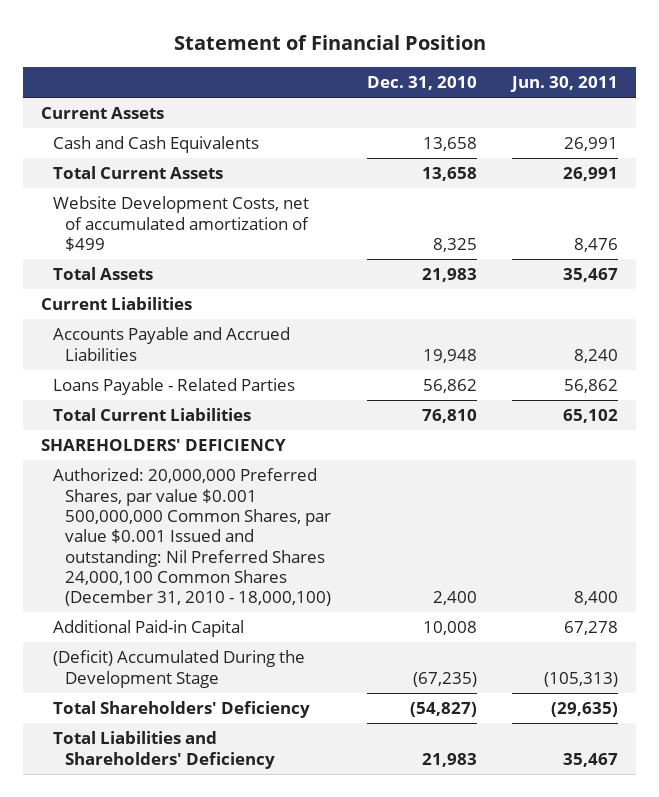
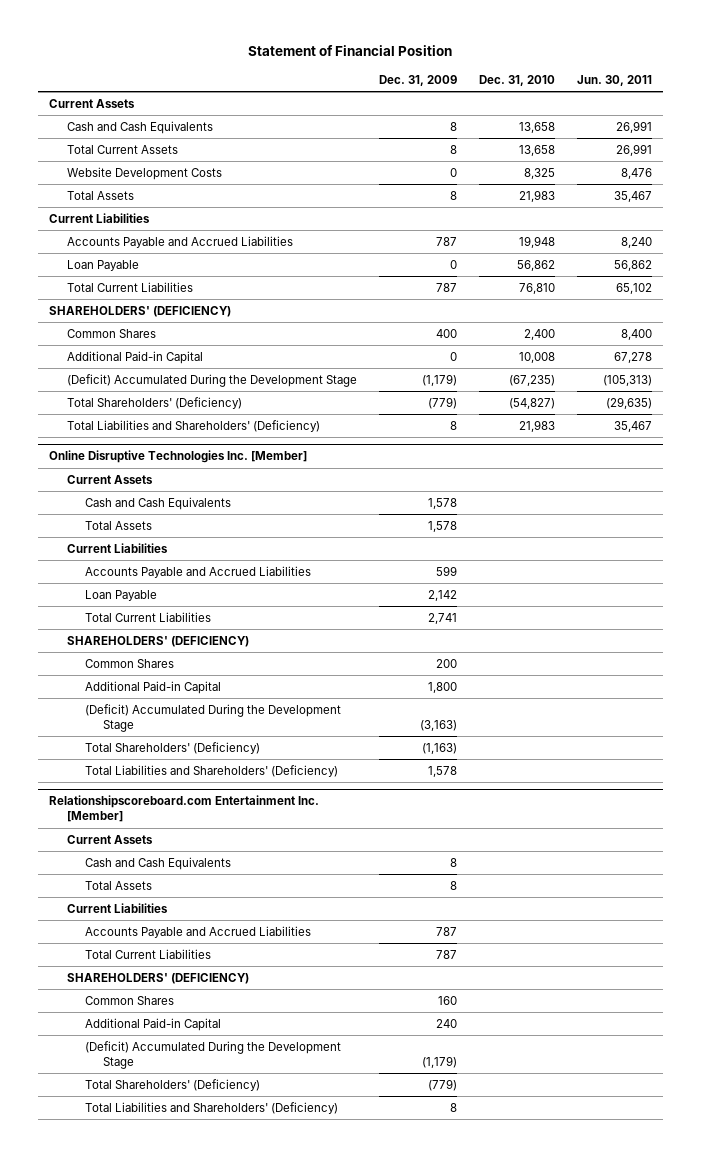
none -> [378,74,457,86] Dec. 31, 2009
[53,196,310,251] Website Development Costs, net of accumulated amortization of $499 -> [66,166,222,180] Website Development Costs
[53,378,296,396] Loans Payable - Related Parties -> [66,259,139,271] Loan Payable
[41,439,287,452] SHAREHOLDERS' DEFICIENCY -> [48,305,231,317] SHAREHOLDERS' (DEFICIENCY)
[53,468,332,607] Authorized: 20,000,000 Preferred Shares, par value $0.001 500,000,000 Common Shares, par value $0.001 Issued and outstanding: Nil Preferred Shares 24,000,100 Common Shares (December 31, 2010 - 18,000,100) -> [66,328,156,338] Common Shares
[53,701,311,719] Total Shareholders' Deficiency -> [66,396,242,409] Total Shareholders' (Deficiency)
[53,731,276,769] Total Liabilities and Shareholders' Deficiency -> [66,419,320,432] Total Liabilities and Shareholders' (Deficiency)
none -> [48,450,307,464] Online Disruptive Technologies Inc. [Member]
none -> [66,474,153,484] Current Assets
none -> [84,496,231,510] Cash and Cash Equivalents
none -> [84,520,152,530] Total Assets
none -> [66,542,168,553] Current Liabilities
none -> [84,565,311,578] Accounts Payable and Accrued Liabilities
none -> [84,589,157,601] Loan Payable
none -> [84,611,211,622] Total Current Liabilities
none -> [66,635,249,647] SHAREHOLDERS' (DEFICIENCY)
none -> [84,658,174,668] Common Shares
none -> [84,680,221,694] Additional Paid-in Capital
none -> [84,703,341,732] (Deficit) Accumulated During the Development Stage
none -> [84,741,260,754] Total Shareholders' (Deficiency)
none -> [84,764,338,777] Total Liabilities and Shareholders' (Deficiency)
none -> [48,795,319,823] Relationshipscoreboard.com Entertainment Inc. [Member]
none -> [66,834,153,844] Current Assets
none -> [84,856,231,870] Cash and Cash Equivalents
none -> [84,880,152,890] Total Assets
none -> [66,902,168,913] Current Liabilities
none -> [84,925,311,938] Accounts Payable and Accrued Liabilities
none -> [84,948,211,959] Total Current Liabilities
none -> [66,972,249,984] SHAREHOLDERS' (DEFICIENCY)
none -> [84,995,174,1005] Common Shares
none -> [84,1017,221,1031] Additional Paid-in Capital
none -> [84,1040,341,1069] (Deficit) Accumulated During the Development Stage
none -> [84,1078,260,1091] Total Shareholders' (Deficiency)
none -> [84,1101,338,1114] Total Liabilities and Shareholders' (Deficiency)

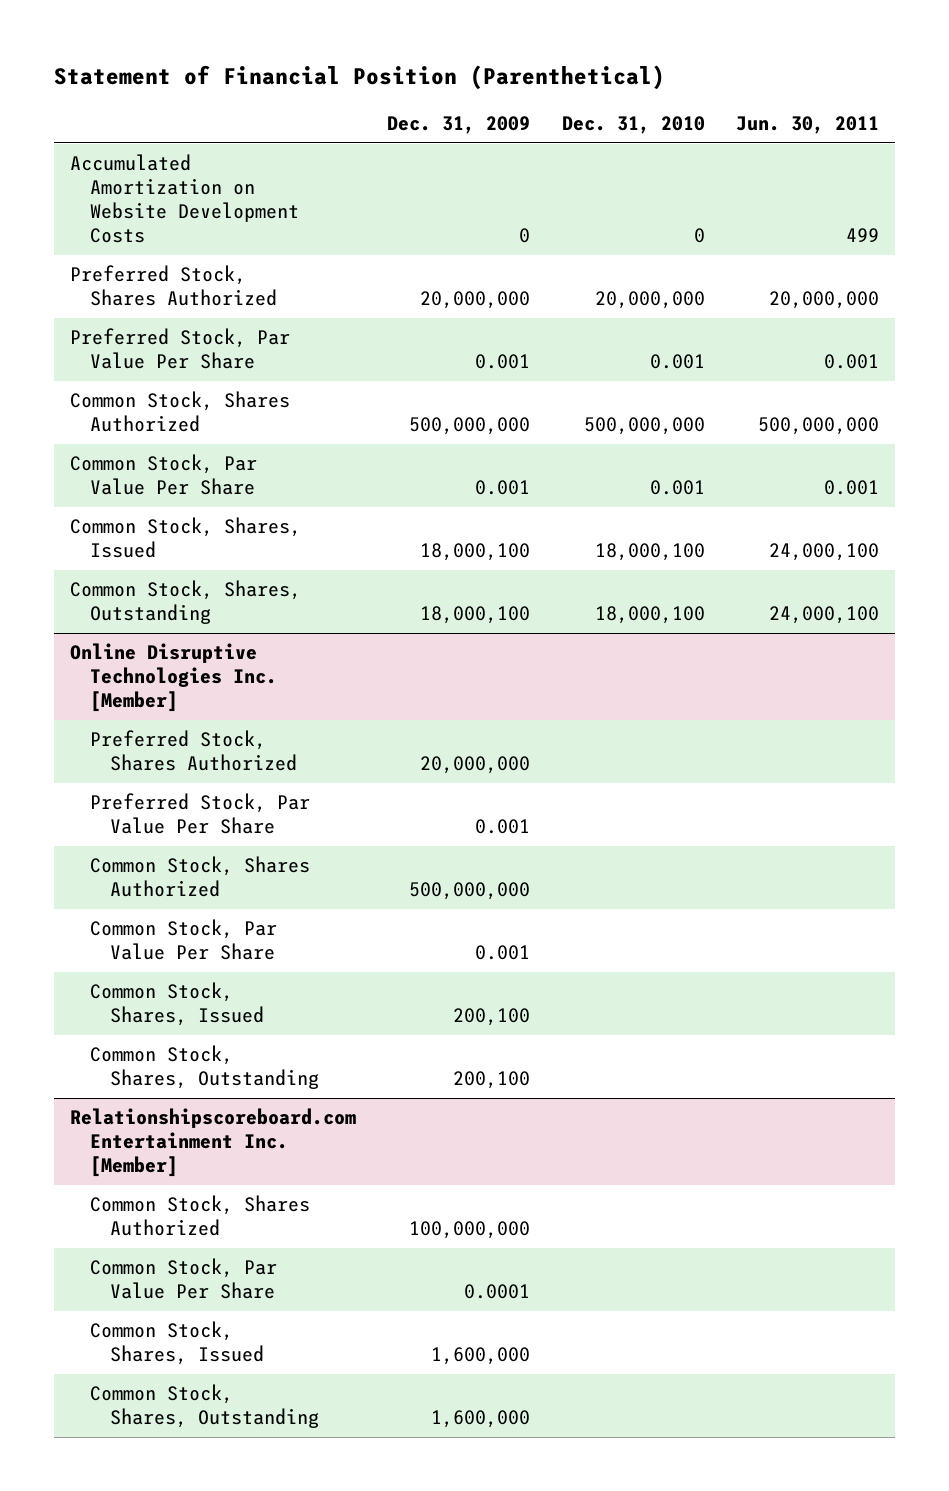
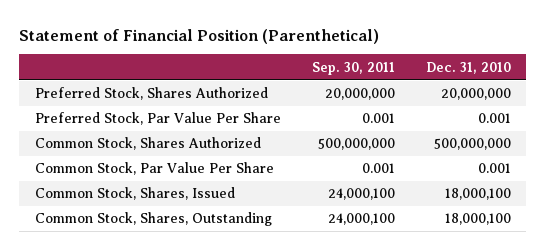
[387,116,531,135] Dec. 31, 2009 -> none
[735,116,879,135] Jun. 30, 2011 -> none
none -> [311,61,395,75] Sep. 30, 2011
[69,154,299,244] Accumulated Amortization on Website Development Costs -> none
[69,643,277,713] Online Disruptive Technologies Inc. [Member] -> none
[89,730,298,772] Preferred Stock, Shares Authorized -> none
[89,793,310,835] Preferred Stock, Par Value Per Share -> none
[89,856,310,898] Common Stock, Shares Authorized -> none
[89,919,277,961] Common Stock, Par Value Per Share -> none
[89,982,265,1027] Common Stock, Shares, Issued -> none
[89,1045,320,1090] Common Stock, Shares, Outstanding -> none
[69,1108,356,1178] Relationshipscoreboard.com Entertainment Inc. [Member] -> none
[89,1195,310,1237] Common Stock, Shares Authorized -> none
[89,1258,277,1300] Common Stock, Par Value Per Share -> none
[89,1321,265,1366] Common Stock, Shares, Issued -> none
[89,1384,320,1429] Common Stock, Shares, Outstanding -> none

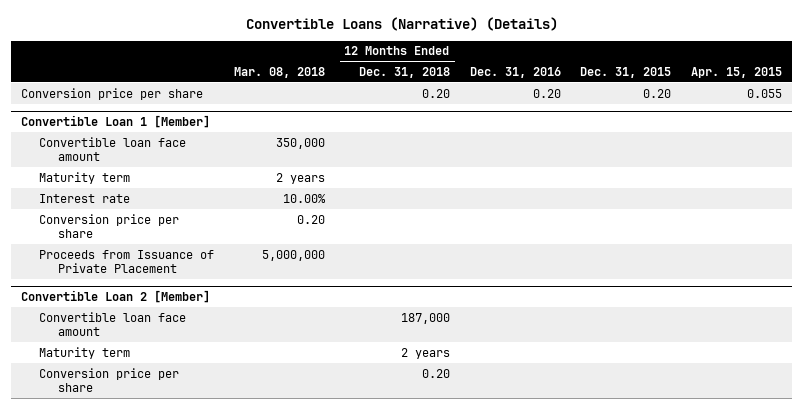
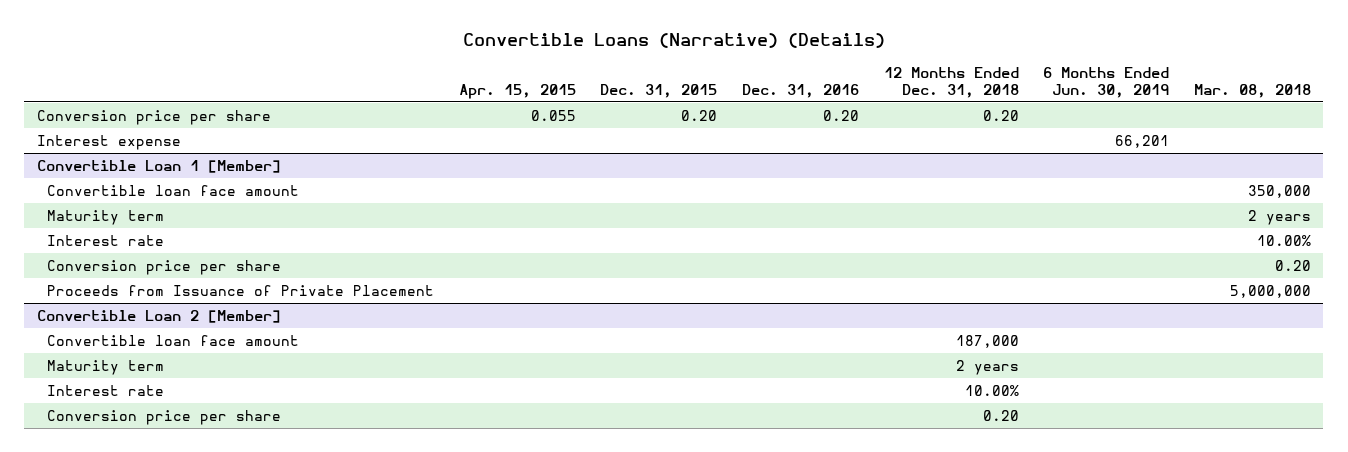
none -> [1043,67,1170,98] 6 Months Ended Jun. 30, 2019
none -> [36,134,181,150] Interest expense
none -> [47,384,165,396] Interest rate

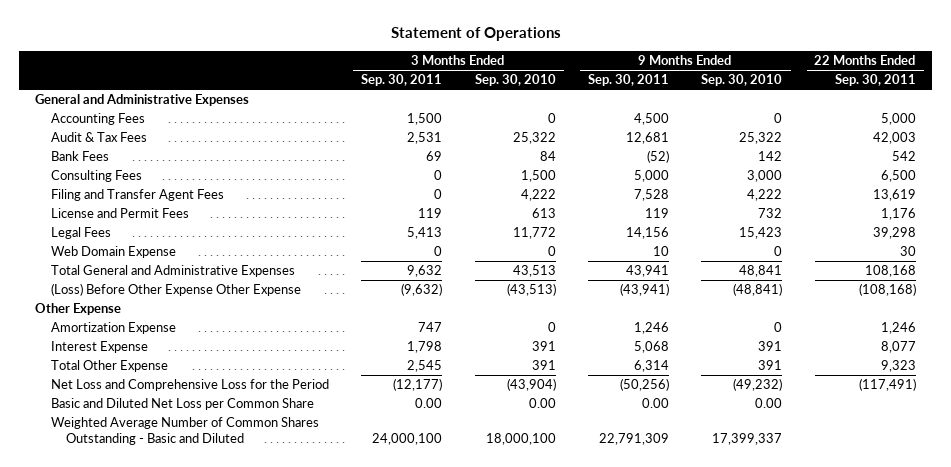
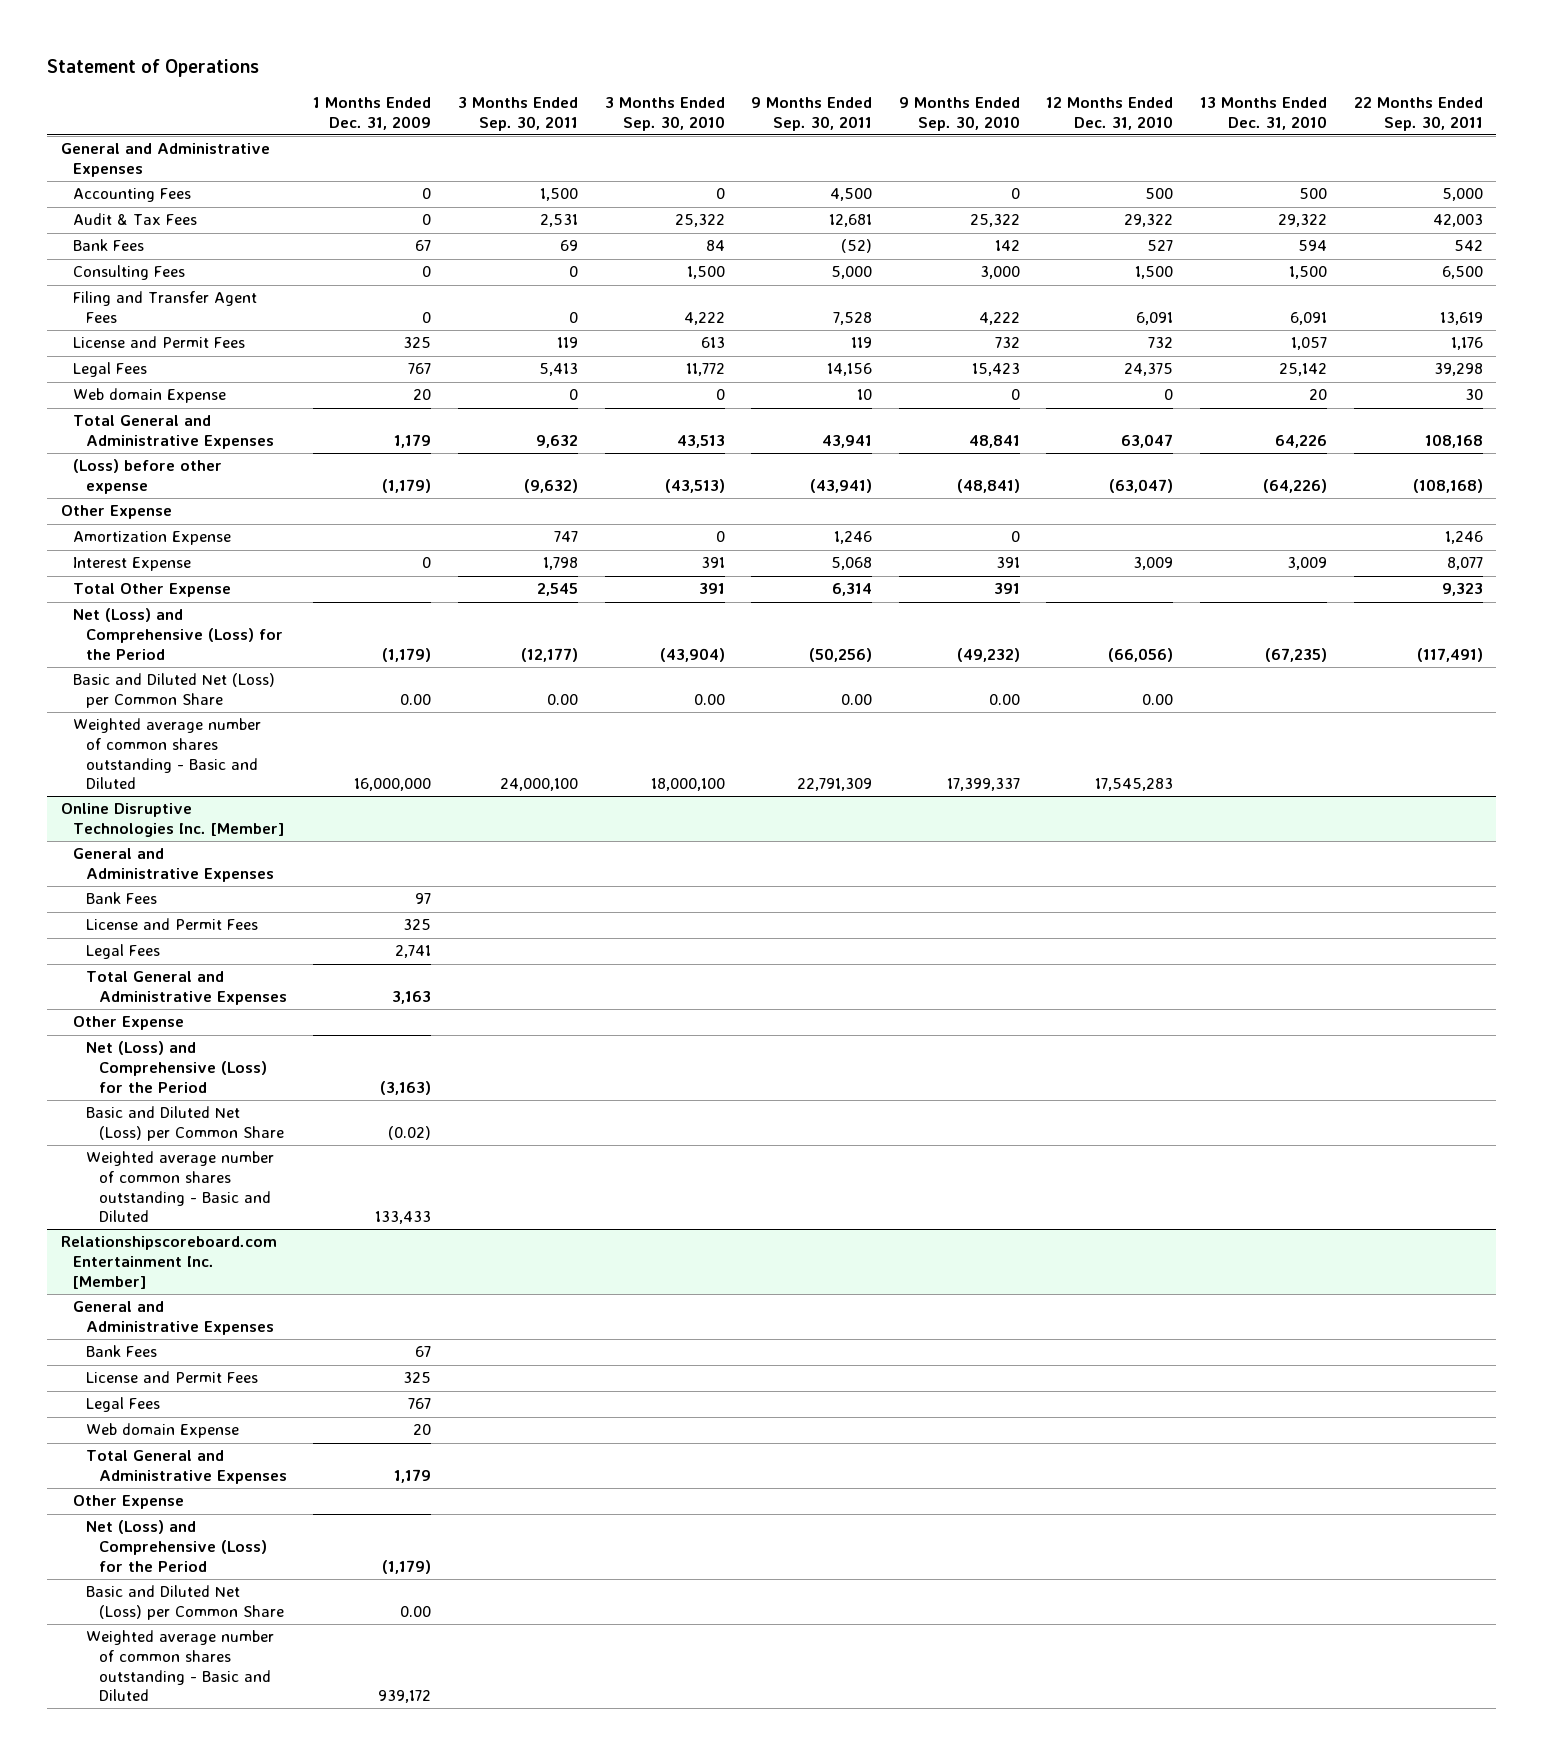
none -> [313,96,432,130] 1 Months Ended Dec. 31, 2009
none -> [1046,96,1174,130] 12 Months Ended Dec. 31, 2010
none -> [1200,96,1328,130] 13 Months Ended Dec. 31, 2010
[50,246,176,259] Web Domain Expense -> [73,388,227,404] Web domain Expense
[50,283,301,297] (Loss) Before Other Expense Other Expense -> [73,459,223,495] (Loss) before other expense
[50,379,329,392] Net Loss and Comprehensive Loss for the Period -> [73,608,284,660] Net (Loss) and Comprehensive (Loss) for the Period
[50,398,314,411] Basic and Diluted Net Loss per Common Share -> [73,673,276,709] Basic and Diluted Net (Loss) per Common Share
[50,417,319,446] Weighted Average Number of Common Shares Outstanding - Basic and Diluted -> [73,718,262,790] Weighted average number of common shares outstanding - Basic and Diluted
none -> [60,803,285,838] Online Disruptive Technologies Inc. [Member]
none -> [73,848,275,883] General and Administrative Expenses
none -> [86,892,158,905] Bank Fees
none -> [86,918,259,931] License and Permit Fees
none -> [86,944,161,960] Legal Fees
none -> [86,971,287,1006] Total General and Administrative Expenses
none -> [73,1016,185,1031] Other Expense
none -> [86,1041,267,1093] Net (Loss) and Comprehensive (Loss) for the Period
none -> [86,1106,284,1142] Basic and Diluted Net (Loss) per Common Share
none -> [86,1151,275,1223] Weighted average number of common shares outstanding - Basic and Diluted
none -> [60,1236,277,1289] Relationshipscoreboard.com Entertainment Inc. [Member]
none -> [73,1301,275,1336] General and Administrative Expenses
none -> [86,1345,158,1358] Bank Fees
none -> [86,1371,259,1384] License and Permit Fees
none -> [86,1397,161,1413] Legal Fees
none -> [86,1423,240,1439] Web domain Expense
none -> [86,1450,287,1485] Total General and Administrative Expenses
none -> [73,1495,185,1510] Other Expense
none -> [86,1520,267,1572] Net (Loss) and Comprehensive (Loss) for the Period
none -> [86,1585,284,1621] Basic and Diluted Net (Loss) per Common Share
none -> [86,1630,275,1702] Weighted average number of common shares outstanding - Basic and Diluted

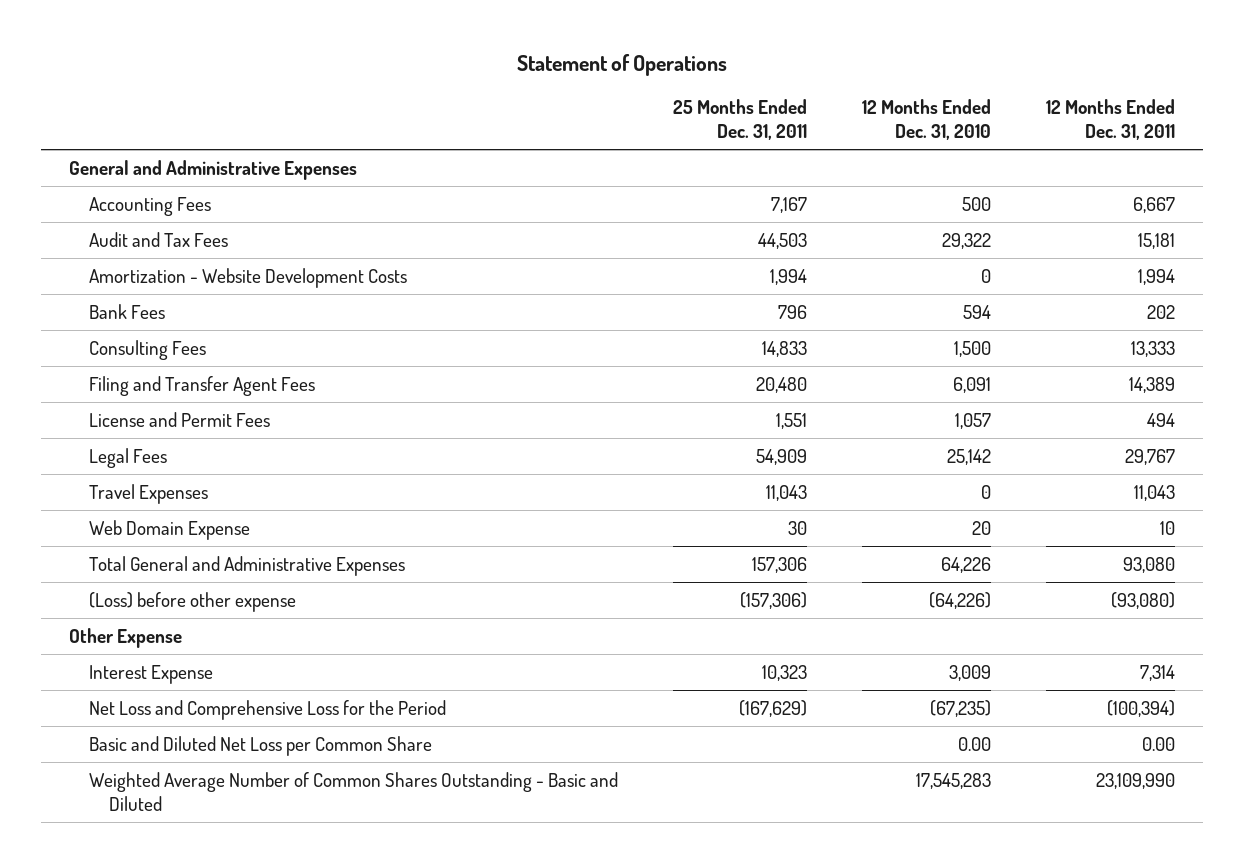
[313,96,432,130] 1 Months Ended Dec. 31, 2009 -> none
[458,96,579,131] 3 Months Ended Sep. 30, 2011 -> none
[604,96,725,131] 3 Months Ended Sep. 30, 2010 -> none
[751,96,873,131] 9 Months Ended Sep. 30, 2011 -> none
[898,96,1020,131] 9 Months Ended Sep. 30, 2010 -> none
[1200,96,1328,130] 13 Months Ended Dec. 31, 2010 -> none
[1353,96,1483,131] 22 Months Ended Sep. 30, 2011 -> none
none -> [673,99,808,141] 25 Months Ended Dec. 31, 2011
none -> [1046,99,1176,141] 12 Months Ended Dec. 31, 2011
[73,213,198,226] Audit & Tax Fees -> [89,231,229,247] Audit and Tax Fees
none -> [89,267,408,288] Amortization - Website Development Costs
[1147,240,1174,252] 527 -> [963,304,992,319] 594
[1148,337,1174,349] 732 -> [955,412,992,429] 1,057
[1124,363,1174,377] 24,375 -> [947,448,992,465] 25,142
none -> [89,483,209,504] Travel Expenses
[73,388,227,404] Web domain Expense -> [89,519,251,540] Web Domain Expense
[1164,389,1174,401] 0 -> [972,520,992,535] 20
[1121,434,1174,449] 63,047 -> [941,556,992,573] 64,226
[1109,479,1174,494] (63,047) -> [929,591,992,609] (64,226)
[73,531,232,546] Amortization Expense -> none
[73,583,232,598] Total Other Expense -> none
[60,803,285,838] Online Disruptive Technologies Inc. [Member] -> none
[73,848,275,883] General and Administrative Expenses -> none
[86,892,158,905] Bank Fees -> none
[86,918,259,931] License and Permit Fees -> none
[86,944,161,960] Legal Fees -> none
[86,971,287,1006] Total General and Administrative Expenses -> none
[73,1016,185,1031] Other Expense -> none
[86,1041,267,1093] Net (Loss) and Comprehensive (Loss) for the Period -> none
[86,1106,284,1142] Basic and Diluted Net (Loss) per Common Share -> none
[86,1151,275,1223] Weighted average number of common shares outstanding - Basic and Diluted -> none
[60,1236,277,1289] Relationshipscoreboard.com Entertainment Inc. [Member] -> none
[73,1301,275,1336] General and Administrative Expenses -> none
[86,1345,158,1358] Bank Fees -> none
[86,1371,259,1384] License and Permit Fees -> none
[86,1397,161,1413] Legal Fees -> none
[86,1423,240,1439] Web domain Expense -> none
[86,1450,287,1485] Total General and Administrative Expenses -> none
[73,1495,185,1510] Other Expense -> none
[86,1520,267,1572] Net (Loss) and Comprehensive (Loss) for the Period -> none
[86,1585,284,1621] Basic and Diluted Net (Loss) per Common Share -> none
[86,1630,275,1702] Weighted average number of common shares outstanding - Basic and Diluted -> none
[73,608,284,660] Net (Loss) and Comprehensive (Loss) for the Period -> [89,699,447,720] Net Loss and Comprehensive Loss for the Period
[1108,647,1174,662] (66,056) -> [930,699,992,717] (67,235)
[73,673,276,709] Basic and Diluted Net (Loss) per Common Share -> [89,735,433,756] Basic and Diluted Net Loss per Common Share
[73,718,262,790] Weighted average number of common shares outstanding - Basic and Diluted -> [89,771,619,811] Weighted Average Number of Common Shares Outstanding - Basic and Diluted

